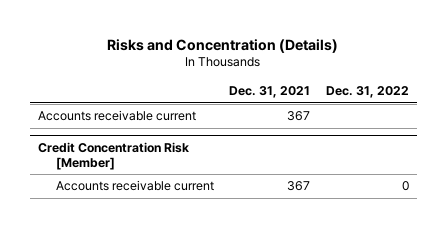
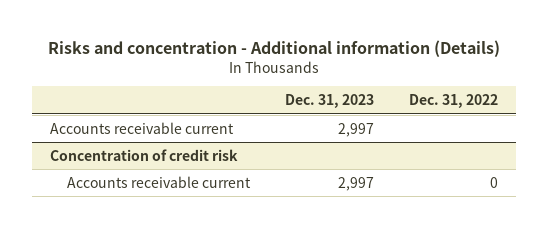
[107,38,339,53] Risks and Concentration (Details) -> [47,39,500,57] Risks and concentration - Additional information (Details)
[229,86,311,99] Dec. 31, 2021 -> none
none -> [285,94,375,109] Dec. 31, 2023
[37,141,189,170] Credit Concentration Risk [Member] -> [49,148,238,161] Concentration of credit risk

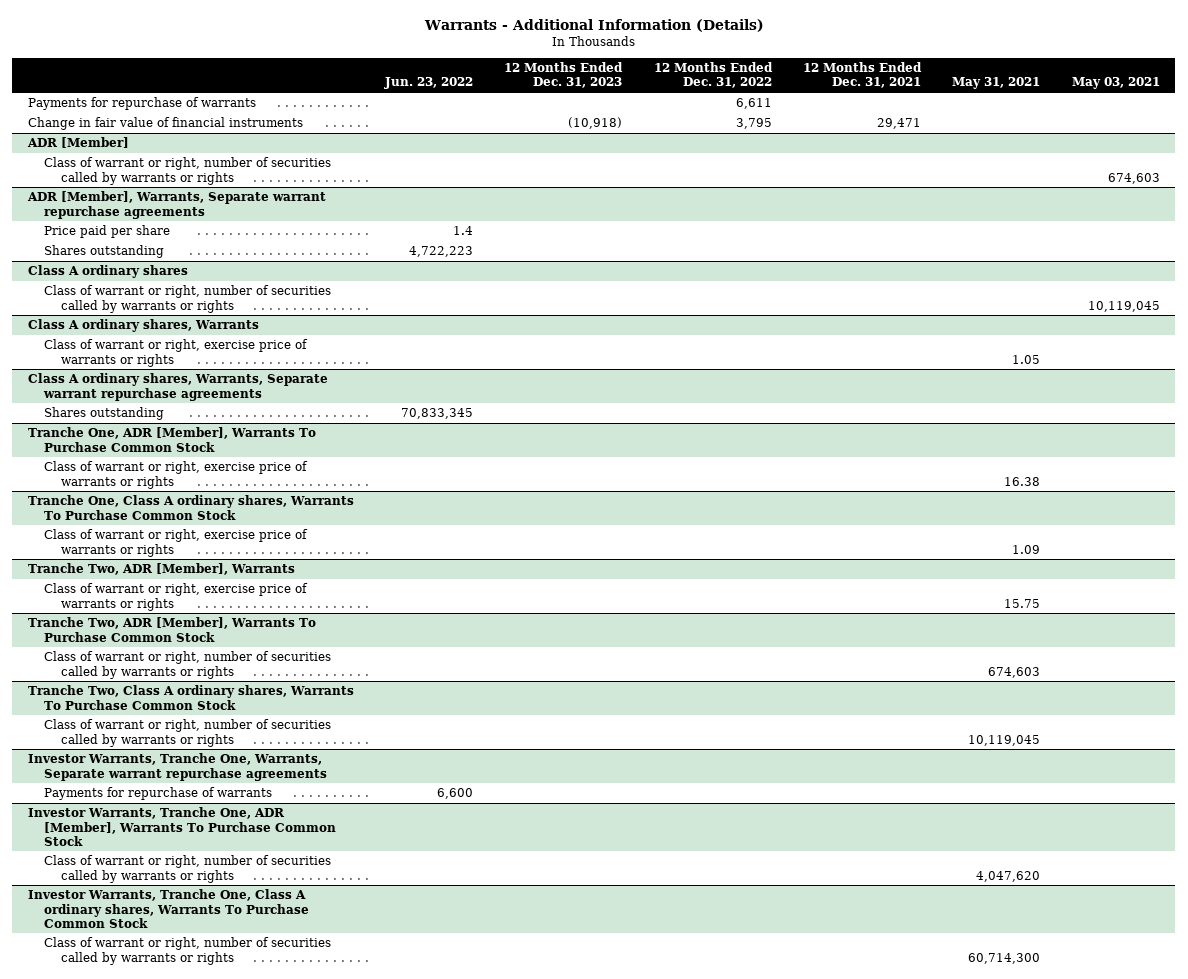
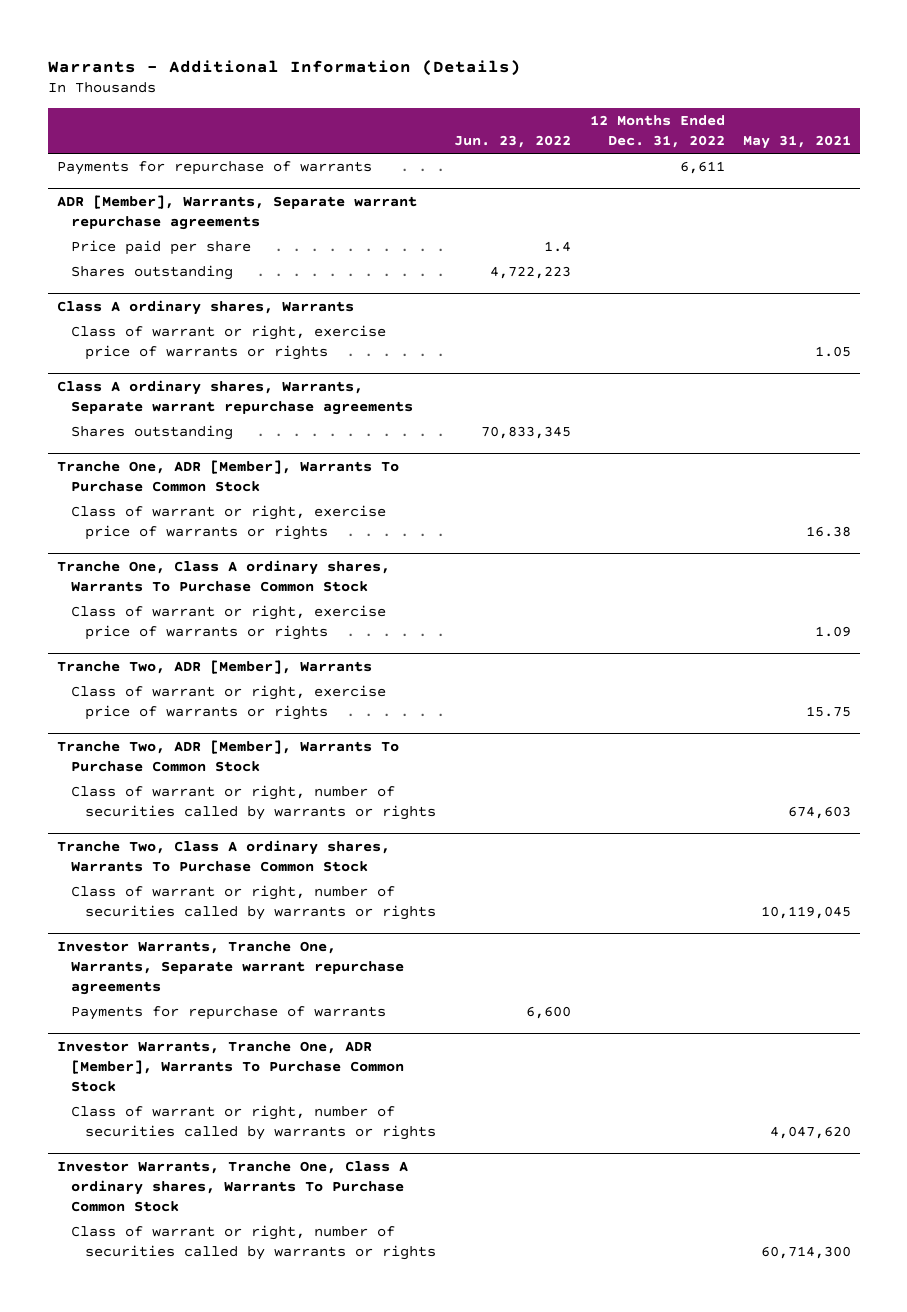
[504,62,624,89] 12 Months Ended Dec. 31, 2023 -> none
[803,62,923,89] 12 Months Ended Dec. 31, 2021 -> none
[1071,77,1160,90] May 03, 2021 -> none
[27,117,303,131] Change in fair value of financial instruments -> none
[26,137,129,149] ADR [Member] -> none
[44,157,332,185] Class of warrant or right, number of securities called by warrants or rights -> none
[27,265,188,279] Class A ordinary shares -> none
[44,285,332,313] Class of warrant or right, number of securities called by warrants or rights -> none

